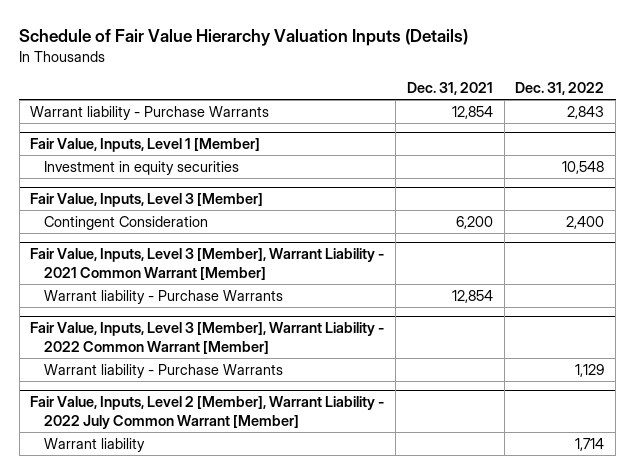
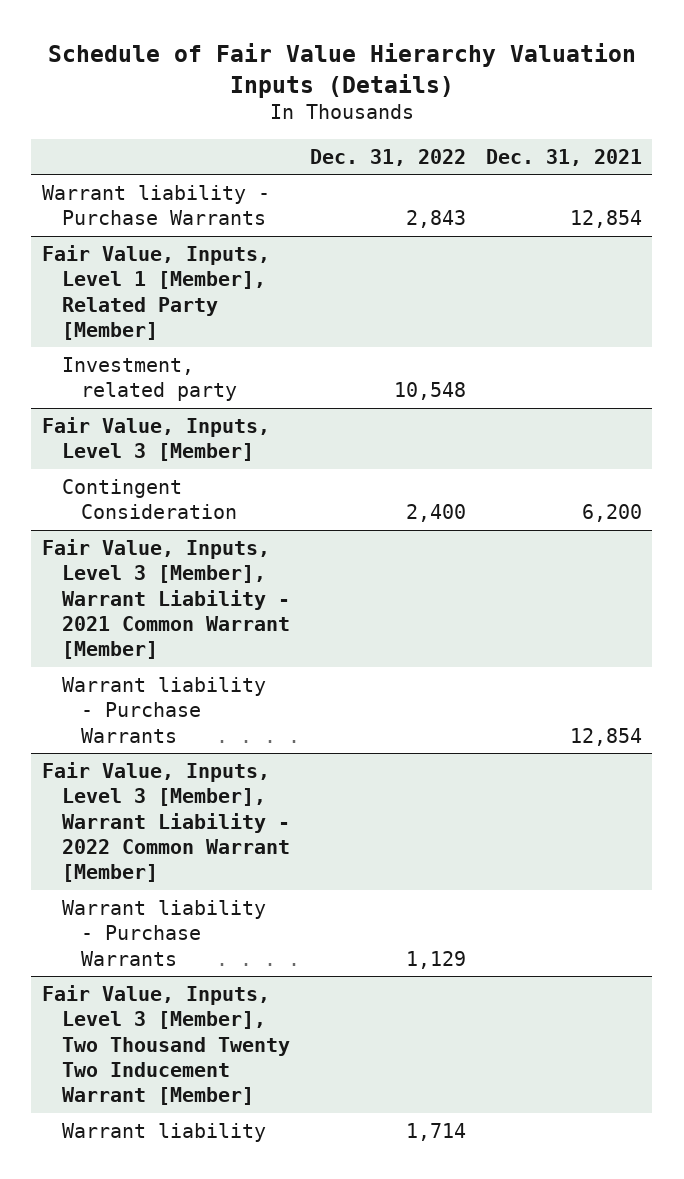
[30,138,261,153] Fair Value, Inputs, Level 1 [Member] -> [41,244,270,340] Fair Value, Inputs, Level 1 [Member], Related Party [Member]
[43,160,239,175] Investment in equity securities -> [61,356,238,402] Investment, related party
[30,396,385,429] Fair Value, Inputs, Level 2 [Member], Warrant Liability - 2022 July Common Warrant [Member] -> none
none -> [41,984,290,1106] Fair Value, Inputs, Level 3 [Member], Two Thousand Twenty Two Inducement Warrant [Member]

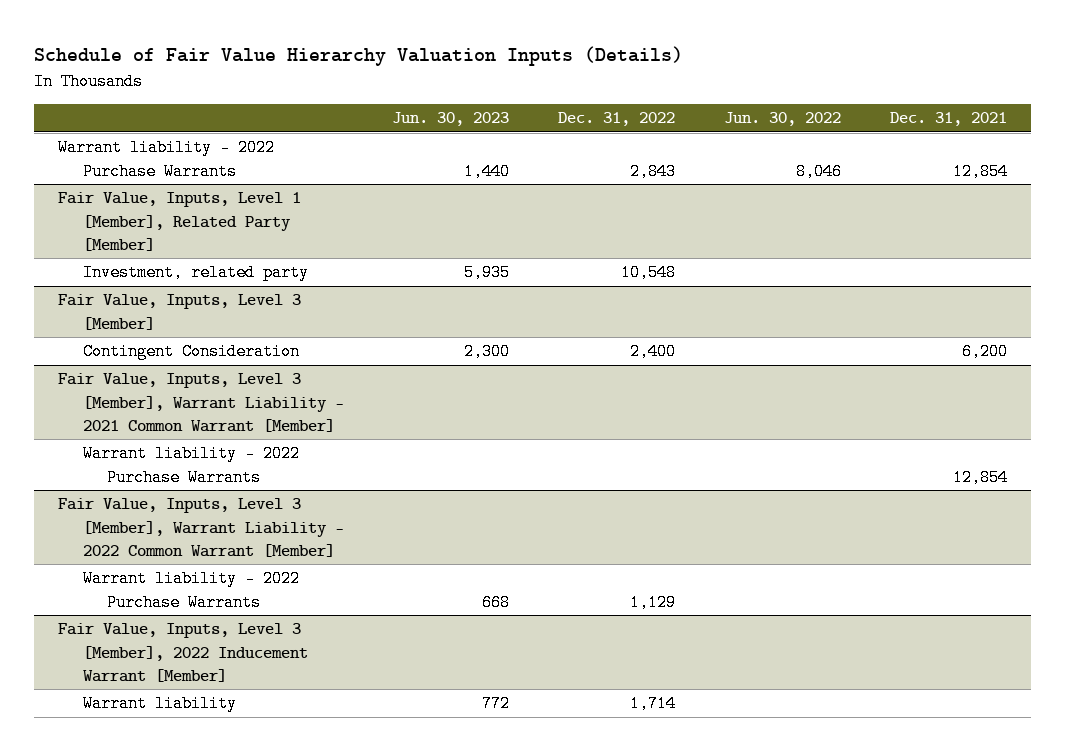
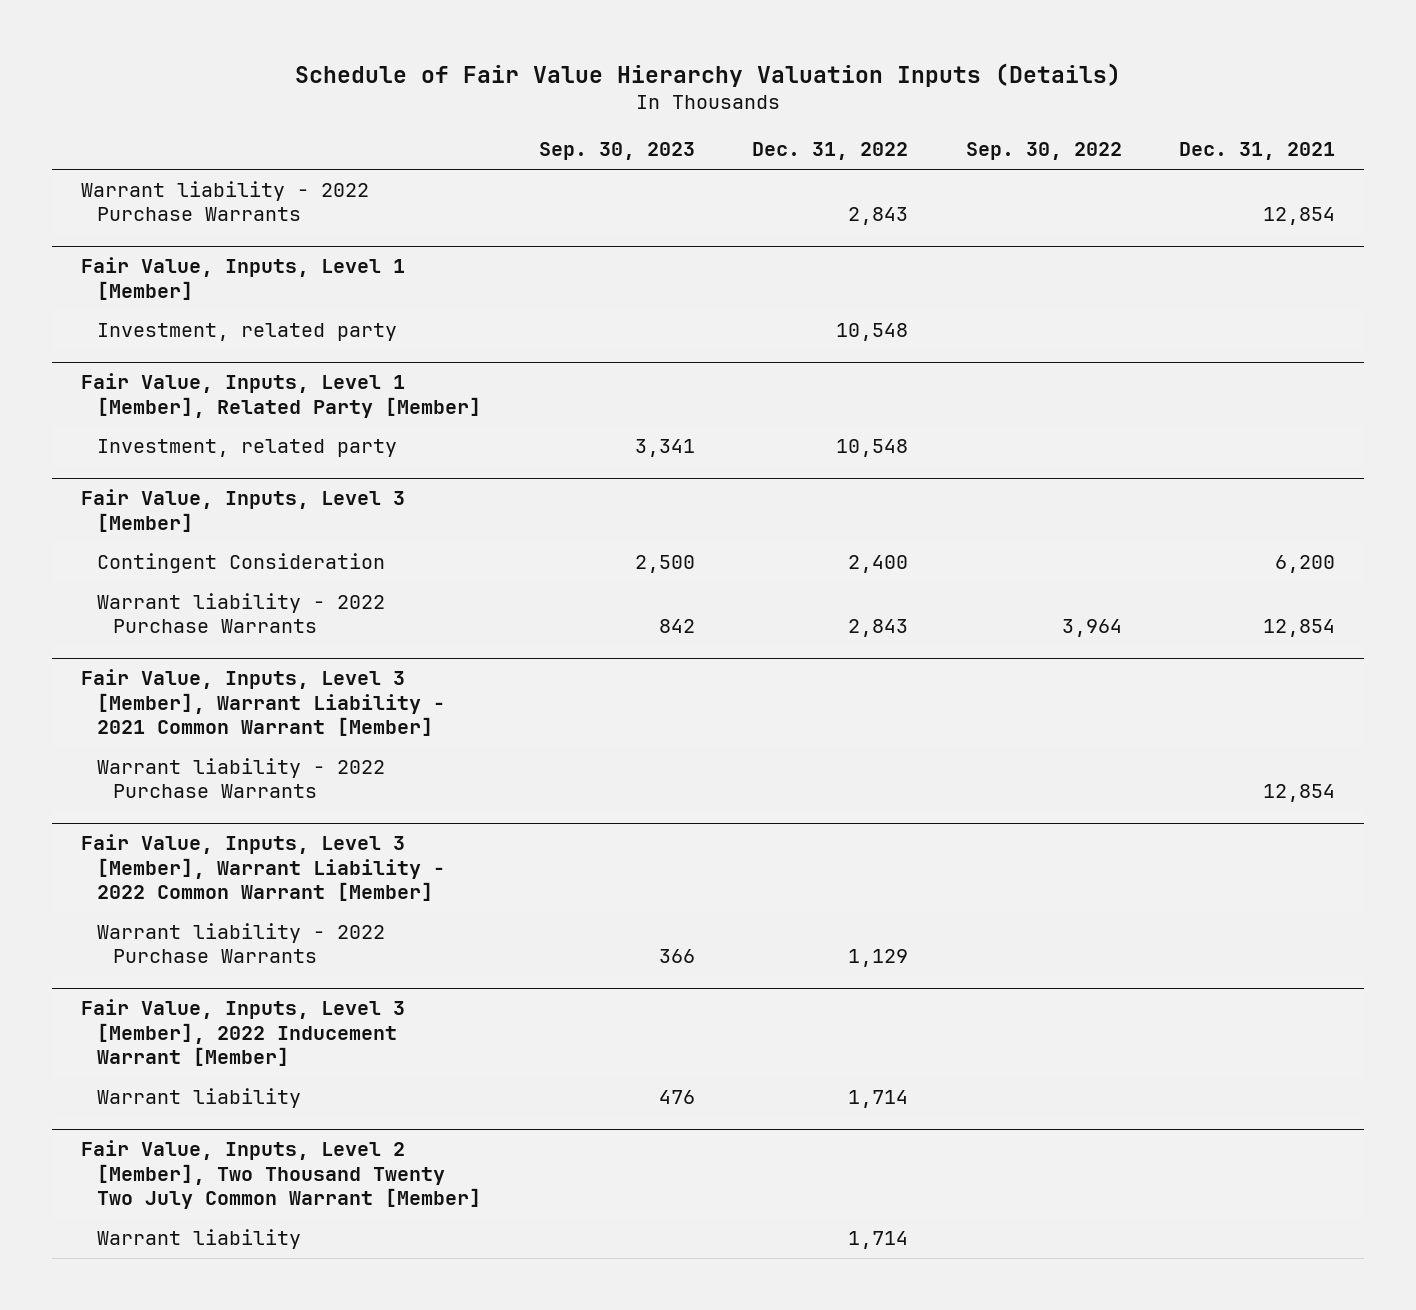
[392,112,510,127] Jun. 30, 2023 -> none
[723,112,841,127] Jun. 30, 2022 -> none
none -> [538,142,695,161] Sep. 30, 2023
none -> [965,142,1122,161] Sep. 30, 2022
none -> [80,257,405,300] Fair Value, Inputs, Level 1 [Member]
none -> [96,323,397,342] Investment, related party
none -> [96,593,385,634] Warrant liability - 2022 Purchase Warrants
none -> [80,1140,481,1209] Fair Value, Inputs, Level 2 [Member], Two Thousand Twenty Two July Common Warrant [Member]
none -> [96,1229,301,1250] Warrant liability

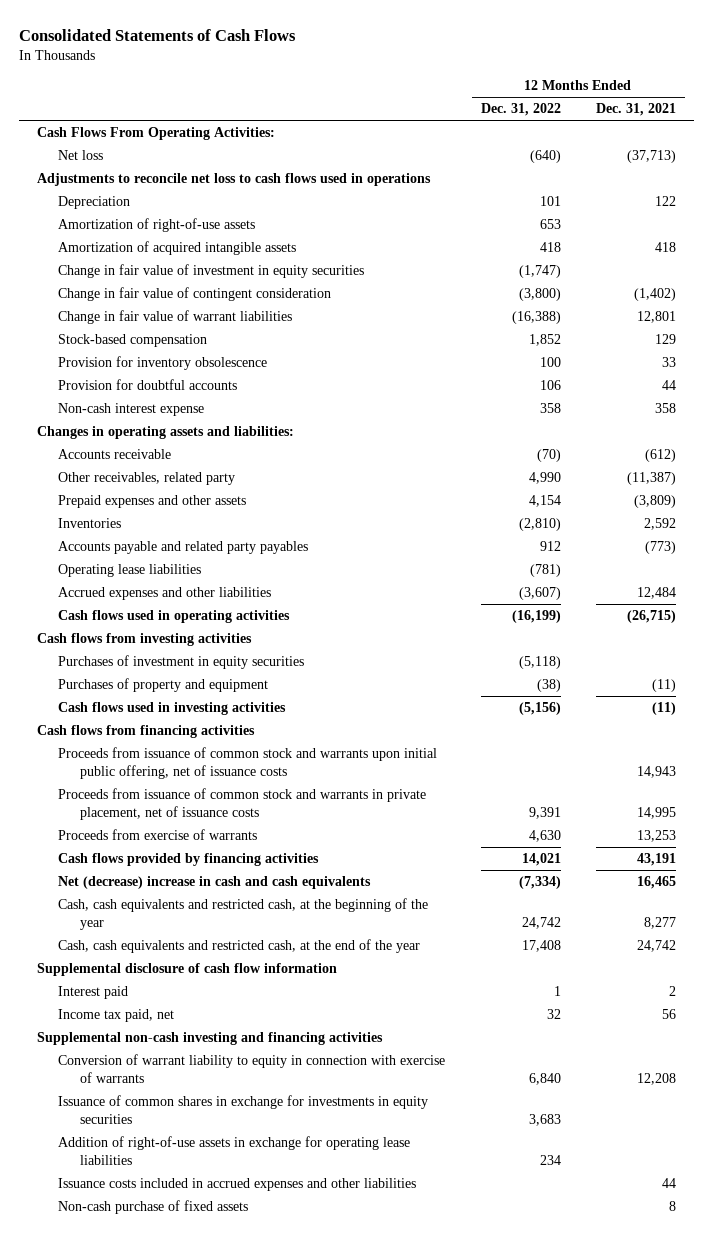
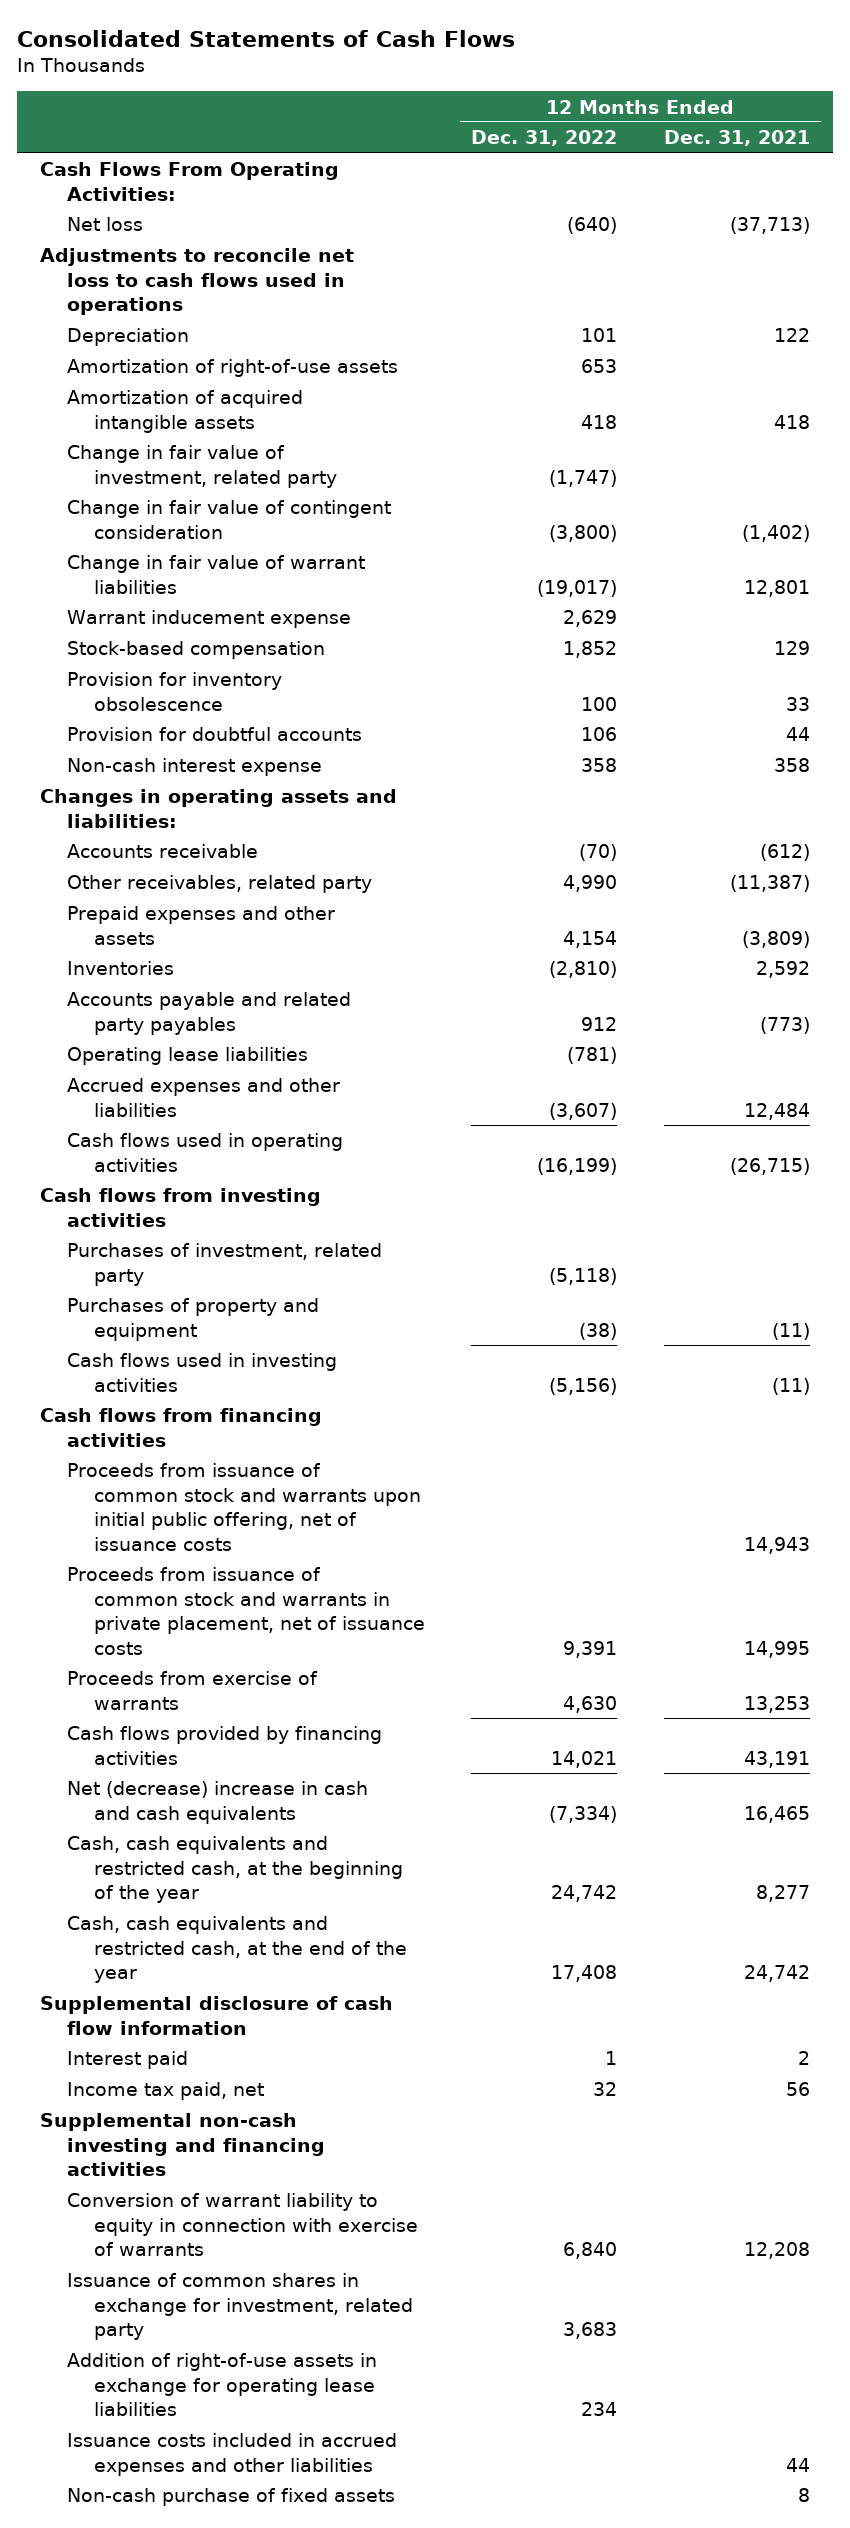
[58,264,365,279] Change in fair value of investment in equity securities -> [67,445,338,488] Change in fair value of investment, related party
[511,311,561,325] (16,388) -> [537,579,618,597] (19,017)
none -> [67,610,352,629] Warrant inducement expense
[58,655,305,670] Purchases of investment in equity securities -> [67,1243,383,1286] Purchases of investment, related party
[58,1095,429,1125] Issuance of common shares in exchange for investments in equity securities -> [67,2273,414,2341] Issuance of common shares in exchange for investment, related party

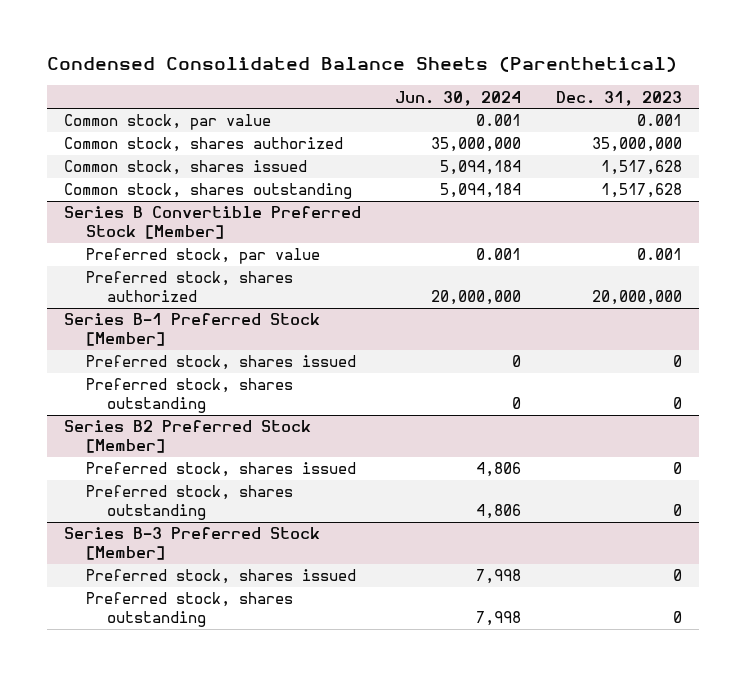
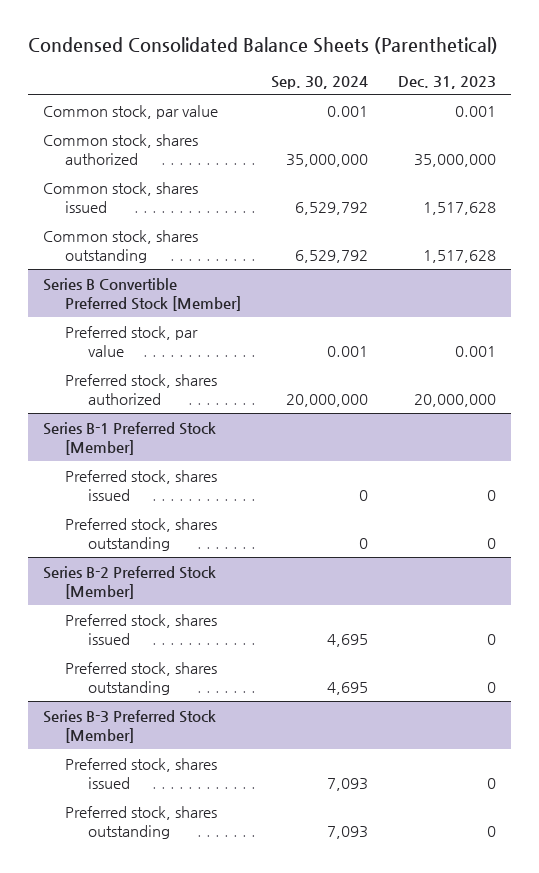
[395,90,522,106] Jun. 30, 2024 -> none
none -> [271,75,369,89] Sep. 30, 2024
[63,420,311,454] Series B2 Preferred Stock [Member] -> [42,565,216,600] Series B-2 Preferred Stock [Member]

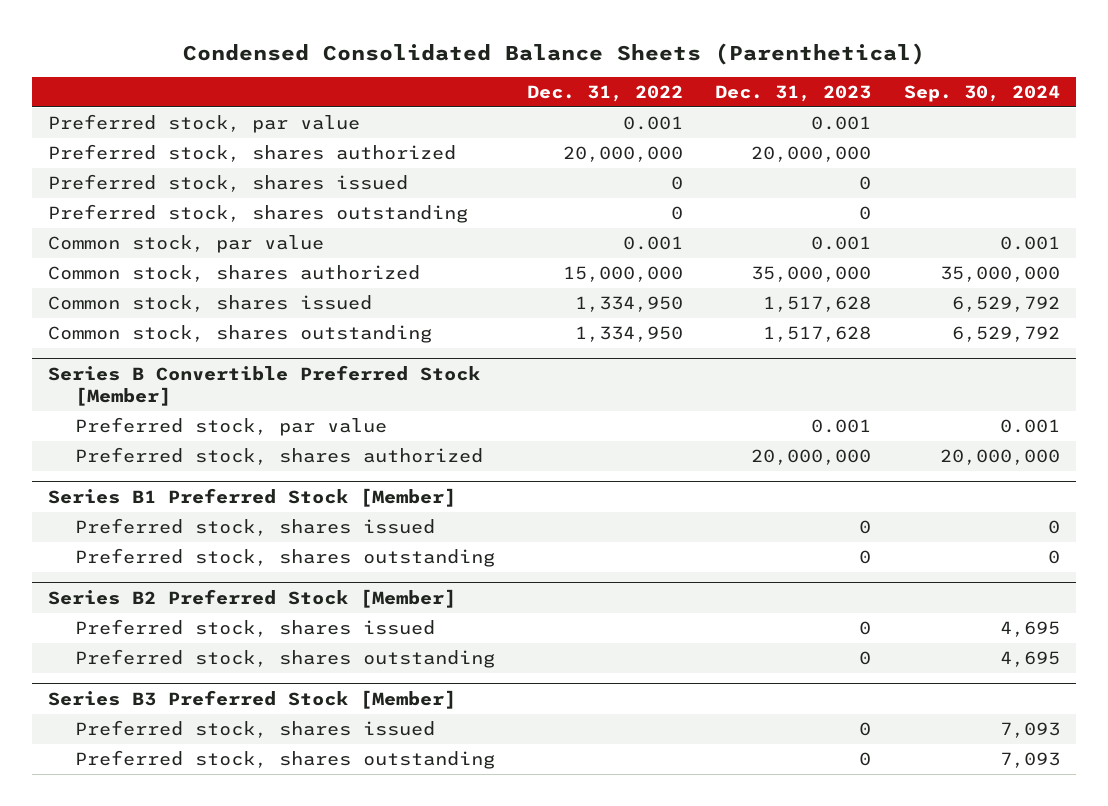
none -> [526,85,683,103] Dec. 31, 2022
none -> [48,114,361,134] Preferred stock, par value
none -> [48,144,457,163] Preferred stock, shares authorized
none -> [48,174,409,193] Preferred stock, shares issued
none -> [48,204,469,224] Preferred stock, shares outstanding
[42,421,216,456] Series B-1 Preferred Stock [Member] -> [48,488,457,508] Series B1 Preferred Stock [Member]
[42,565,216,600] Series B-2 Preferred Stock [Member] -> [48,589,457,609] Series B2 Preferred Stock [Member]
[42,709,216,744] Series B-3 Preferred Stock [Member] -> [48,690,457,710] Series B3 Preferred Stock [Member]

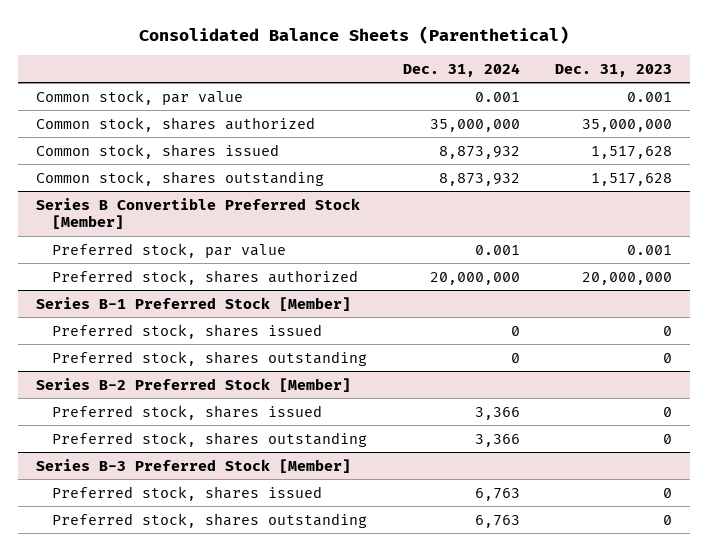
[182,42,925,65] Condensed Consolidated Balance Sheets (Parenthetical) -> [138,25,569,44] Consolidated Balance Sheets (Parenthetical)
[526,85,683,103] Dec. 31, 2022 -> none
[903,85,1060,103] Sep. 30, 2024 -> none
none -> [402,62,520,77] Dec. 31, 2024
[48,114,361,134] Preferred stock, par value -> none
[48,144,457,163] Preferred stock, shares authorized -> none
[48,174,409,193] Preferred stock, shares issued -> none
[48,204,469,224] Preferred stock, shares outstanding -> none
[48,488,457,508] Series B1 Preferred Stock [Member] -> [35,296,351,311] Series B-1 Preferred Stock [Member]
[48,589,457,609] Series B2 Preferred Stock [Member] -> [35,377,351,392] Series B-2 Preferred Stock [Member]
[48,690,457,710] Series B3 Preferred Stock [Member] -> [35,458,351,473] Series B-3 Preferred Stock [Member]

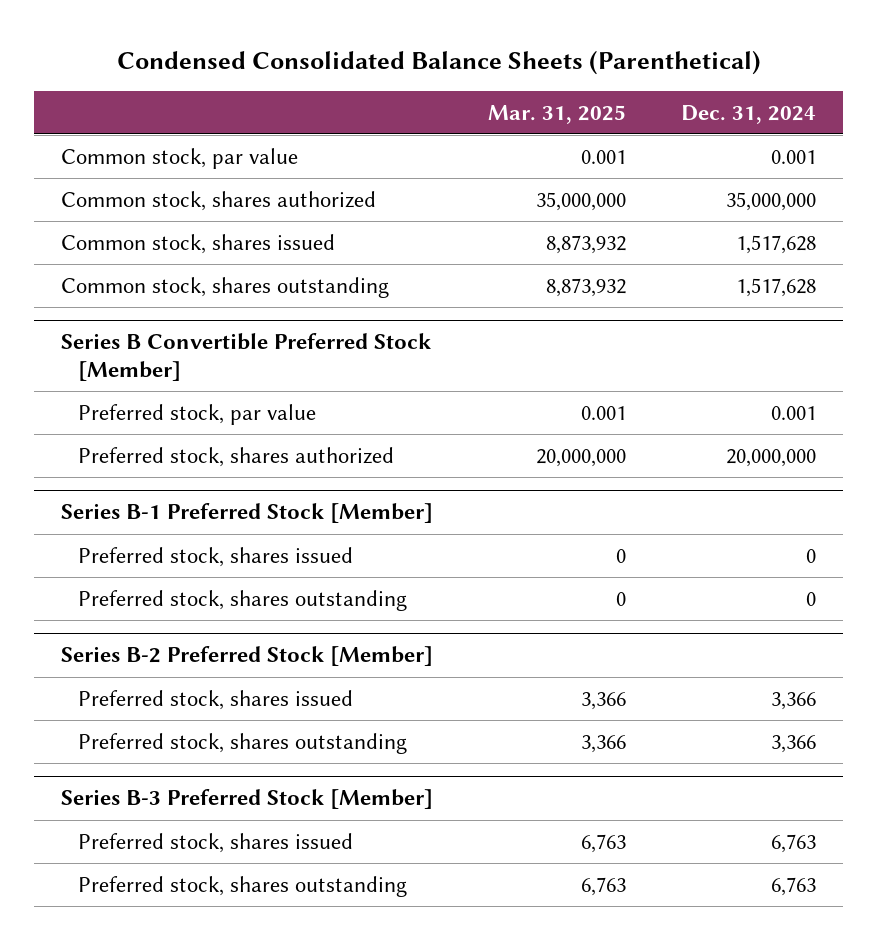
[138,25,569,44] Consolidated Balance Sheets (Parenthetical) -> [116,49,761,75] Condensed Consolidated Balance Sheets (Parenthetical)
[554,63,672,77] Dec. 31, 2023 -> none
none -> [488,104,627,124] Mar. 31, 2025
[438,145,520,159] 8,873,932 -> [735,234,816,254] 1,517,628
[438,172,520,186] 8,873,932 -> [735,277,816,297] 1,517,628

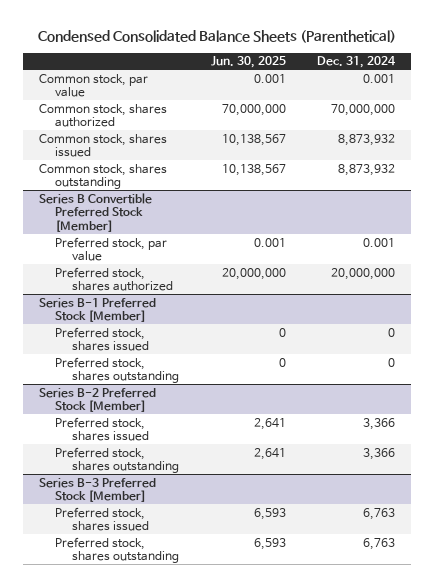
[488,104,627,124] Mar. 31, 2025 -> none
none -> [210,56,286,69] Jun. 30, 2025
[725,191,816,211] 35,000,000 -> [331,103,396,116] 70,000,000
[735,234,816,254] 1,517,628 -> [338,133,396,146] 8,873,932
[735,277,816,297] 1,517,628 -> [338,163,396,176] 8,873,932

